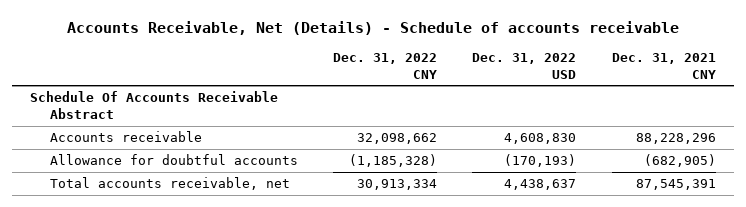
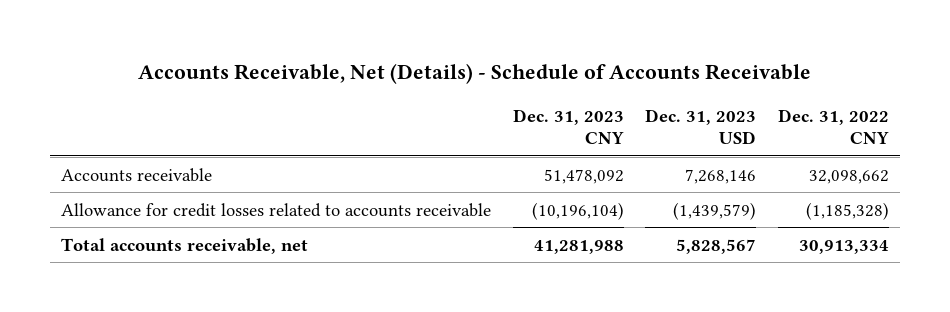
[66,20,679,35] Accounts Receivable, Net (Details) - Schedule of accounts receivable -> [138,63,812,85] Accounts Receivable, Net (Details) - Schedule of Accounts Receivable
[472,52,577,79] Dec. 31, 2022 USD -> none
[611,52,716,79] Dec. 31, 2021 CNY -> none
none -> [512,108,624,145] Dec. 31, 2023 CNY
none -> [645,108,757,145] Dec. 31, 2023 USD
[29,91,278,119] Schedule Of Accounts Receivable Abstract -> none
[49,154,298,166] Allowance for doubtful accounts -> [61,202,492,217] Allowance for credit losses related to accounts receivable

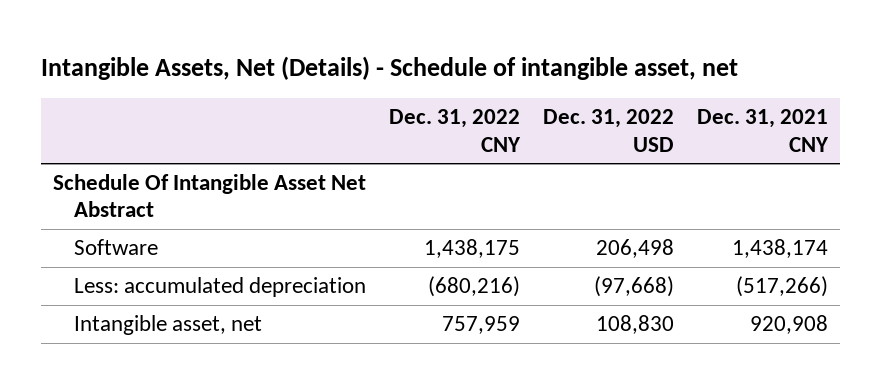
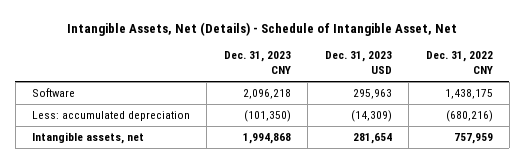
[41,56,739,81] Intangible Assets, Net (Details) - Schedule of intangible asset, net -> [67,21,458,36] Intangible Assets, Net (Details) - Schedule of Intangible Asset, Net
[543,109,675,152] Dec. 31, 2022 USD -> none
[697,109,830,152] Dec. 31, 2021 CNY -> none
none -> [223,51,291,74] Dec. 31, 2023 CNY
none -> [324,51,392,74] Dec. 31, 2023 USD
[52,174,366,218] Schedule Of Intangible Asset Net Abstract -> none
[74,315,263,336] Intangible asset, net -> [32,132,145,145] Intangible assets, net

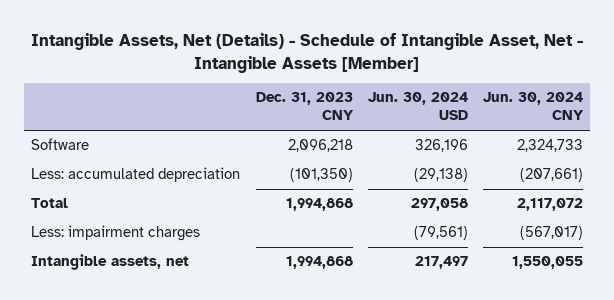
[67,21,458,36] Intangible Assets, Net (Details) - Schedule of Intangible Asset, Net -> [31,33,584,73] Intangible Assets, Net (Details) - Schedule of Intangible Asset, Net - Intangible Assets [Member]
[324,51,392,74] Dec. 31, 2023 USD -> none
[425,51,493,74] Dec. 31, 2022 CNY -> none
none -> [367,92,468,121] Jun. 30, 2024 USD
none -> [482,92,584,121] Jun. 30, 2024 CNY
none -> [31,198,69,209] Total
none -> [31,225,201,242] Less: impairment charges

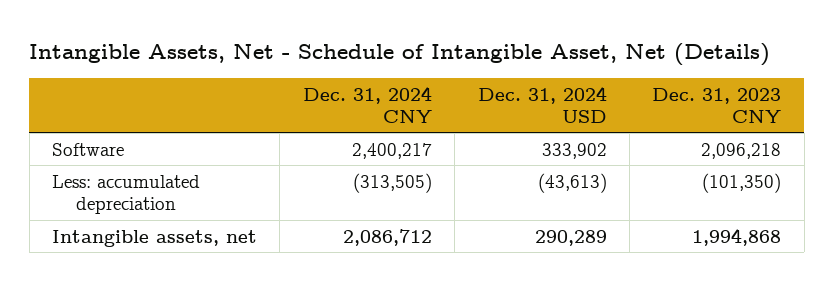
[31,33,584,73] Intangible Assets, Net (Details) - Schedule of Intangible Asset, Net - Intangible Assets [Member] -> [29,42,771,66] Intangible Assets, Net - Schedule of Intangible Asset, Net (Details)
[367,92,468,121] Jun. 30, 2024 USD -> none
[482,92,584,121] Jun. 30, 2024 CNY -> none
none -> [302,85,432,124] Dec. 31, 2024 CNY
none -> [477,85,607,124] Dec. 31, 2024 USD
[31,198,69,209] Total -> none
[31,225,201,242] Less: impairment charges -> none

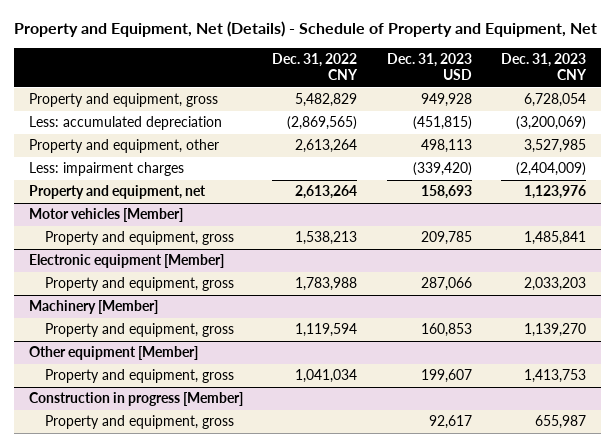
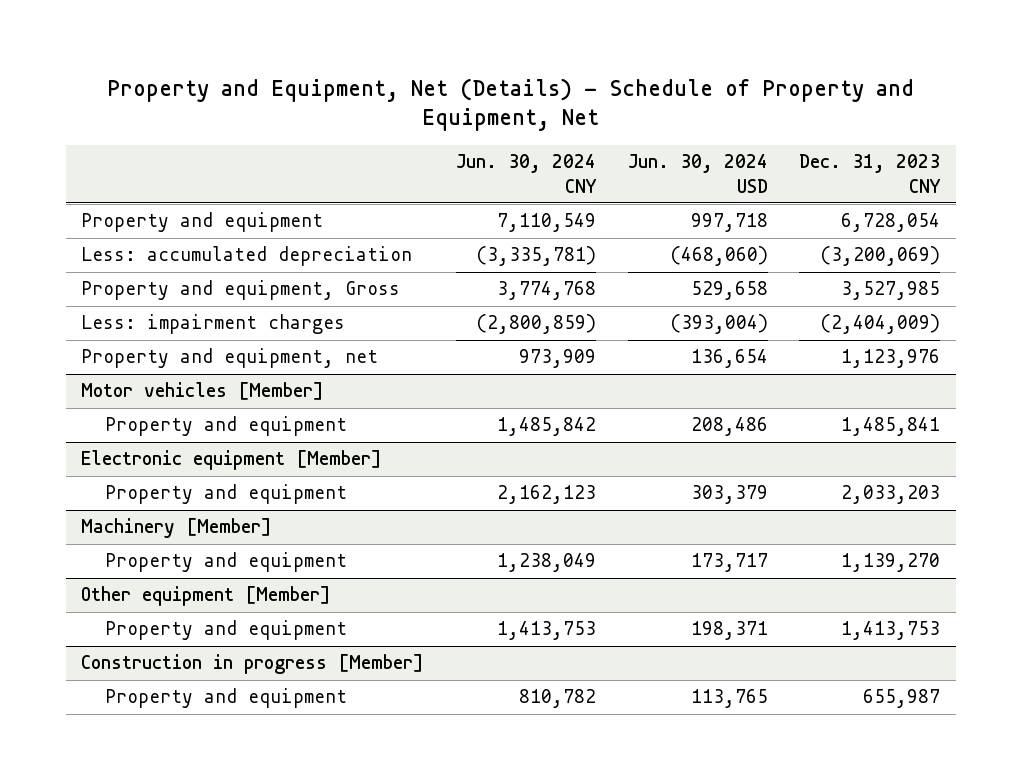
[272,53,359,81] Dec. 31, 2022 CNY -> none
[386,53,472,81] Dec. 31, 2023 USD -> none
none -> [455,154,597,193] Jun. 30, 2024 CNY
none -> [627,154,768,193] Jun. 30, 2024 USD
[28,93,218,108] Property and equipment, gross -> [81,212,324,233] Property and equipment
[28,139,219,154] Property and equipment, other -> [81,280,401,301] Property and equipment, Gross
[45,231,235,246] Property and equipment, gross -> [105,416,348,437] Property and equipment
[45,277,235,292] Property and equipment, gross -> [105,484,348,505] Property and equipment
[45,323,235,338] Property and equipment, gross -> [105,552,348,573] Property and equipment
[45,369,235,384] Property and equipment, gross -> [105,620,348,641] Property and equipment
[45,415,235,430] Property and equipment, gross -> [105,688,348,709] Property and equipment

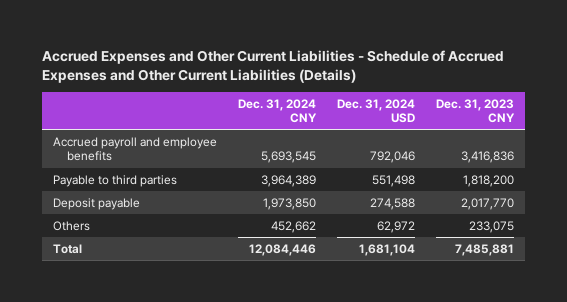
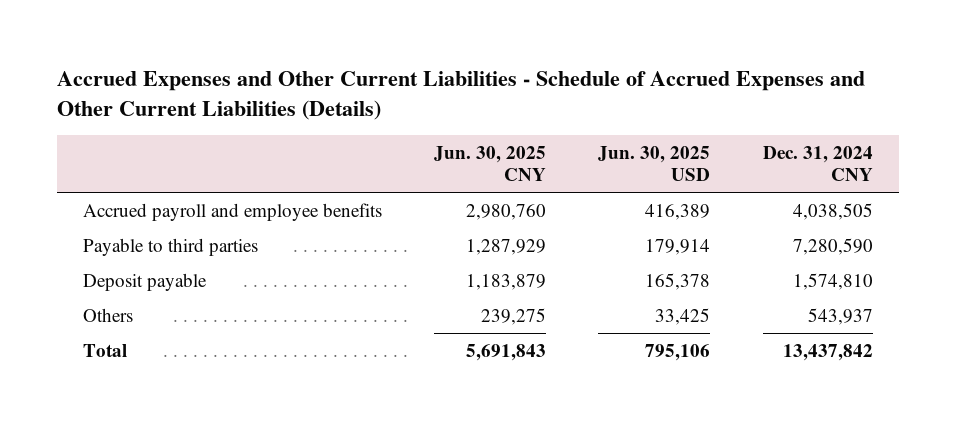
[336,98,415,123] Dec. 31, 2024 USD -> none
[436,98,516,123] Dec. 31, 2023 CNY -> none
none -> [434,145,547,181] Jun. 30, 2025 CNY
none -> [598,145,711,181] Jun. 30, 2025 USD
[260,151,316,164] 5,693,545 -> [792,202,873,220] 4,038,505
[260,175,316,188] 3,964,389 -> [792,237,873,255] 7,280,590
[262,198,316,211] 1,973,850 -> [792,272,873,290] 1,574,810
[270,221,316,234] 452,662 -> [807,307,873,325] 543,937
[248,244,316,257] 12,084,446 -> [782,343,873,361] 13,437,842

